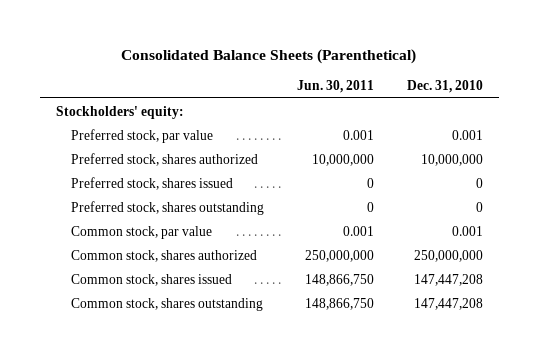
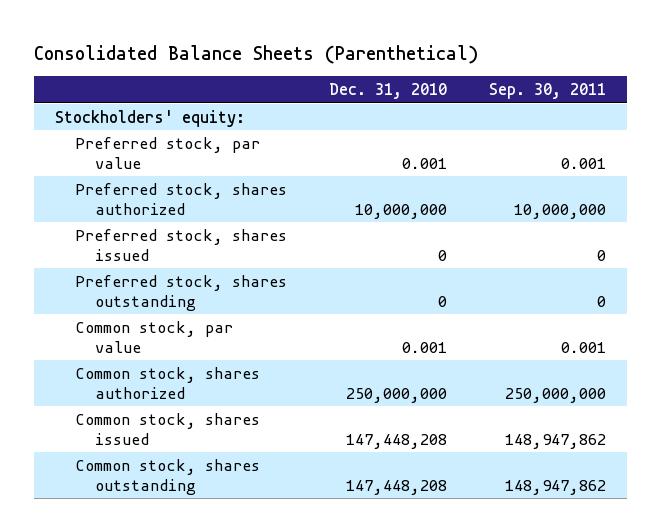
[297,79,375,93] Jun. 30, 2011 -> none
none -> [488,83,606,100] Sep. 30, 2011
[413,273,483,286] 147,447,208 -> [345,433,447,449] 147,448,208
[413,297,483,310] 147,447,208 -> [345,479,447,495] 147,448,208

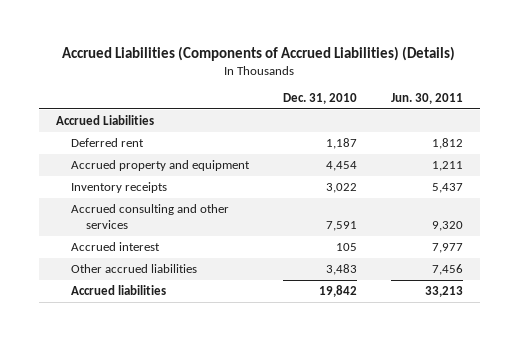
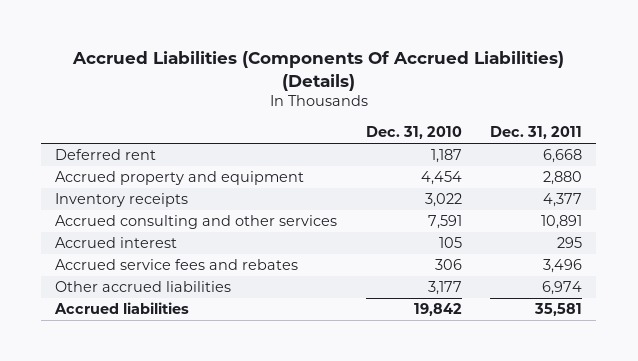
[62,46,456,62] Accrued Liabilities (Components of Accrued Liabilities) (Details) -> [71,50,564,91] Accrued Liabilities (Components Of Accrued Liabilities) (Details)
[390,93,463,105] Jun. 30, 2011 -> none
none -> [490,126,583,140] Dec. 31, 2011
[55,114,154,125] Accrued Liabilities -> none
none -> [55,259,299,271] Accrued service fees and rebates
[325,263,357,275] 3,483 -> [427,281,462,296] 3,177

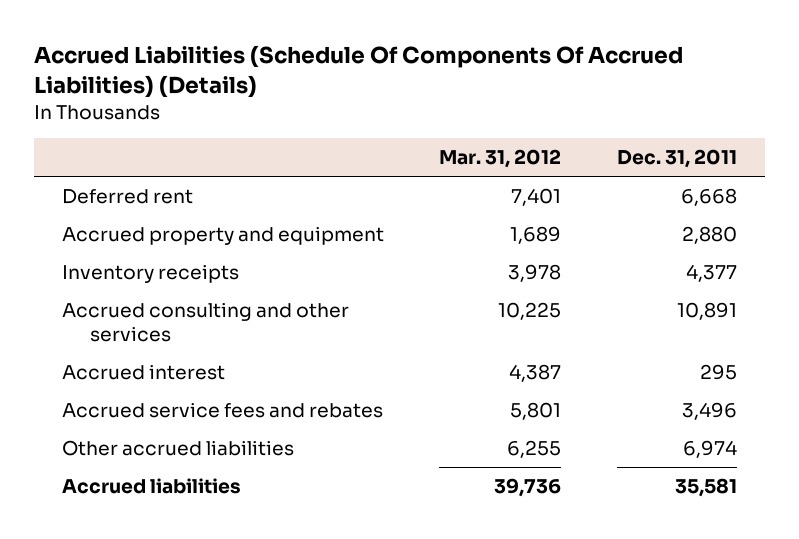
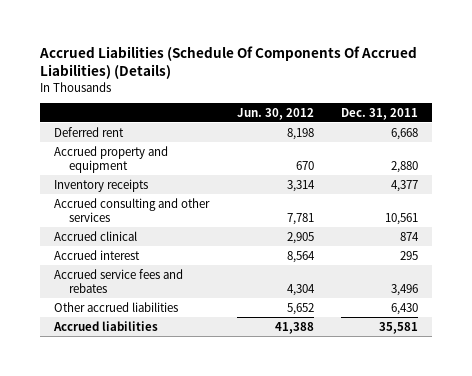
[439,149,562,169] Mar. 31, 2012 -> none
none -> [236,107,314,120] Jun. 30, 2012
[677,301,738,320] 10,891 -> [385,212,419,225] 10,561
none -> [53,230,137,241] Accrued clinical
[683,439,738,458] 6,974 -> [391,302,419,315] 6,430

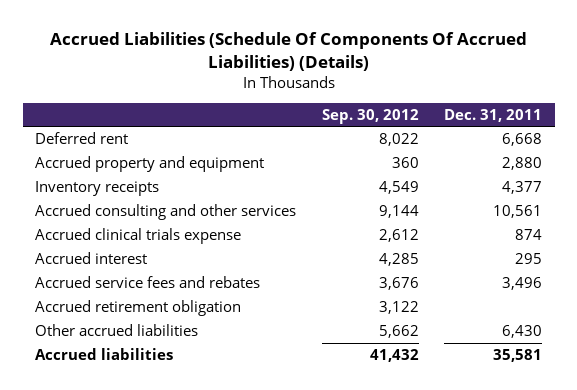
[236,107,314,120] Jun. 30, 2012 -> none
none -> [321,108,419,124] Sep. 30, 2012
[53,230,137,241] Accrued clinical -> [35,228,242,245] Accrued clinical trials expense
none -> [35,300,242,317] Accrued retirement obligation

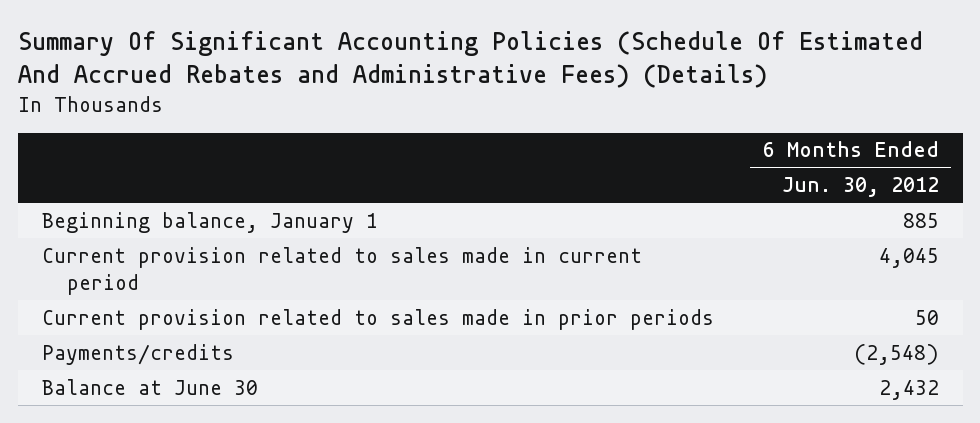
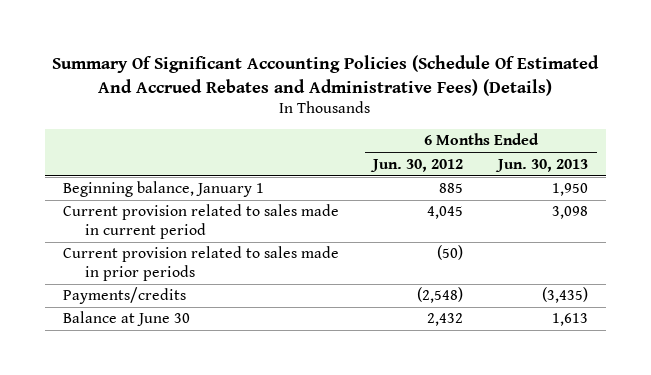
none -> [495,158,589,172] Jun. 30, 2013
[914,309,939,325] 50 -> [437,245,464,261] (50)

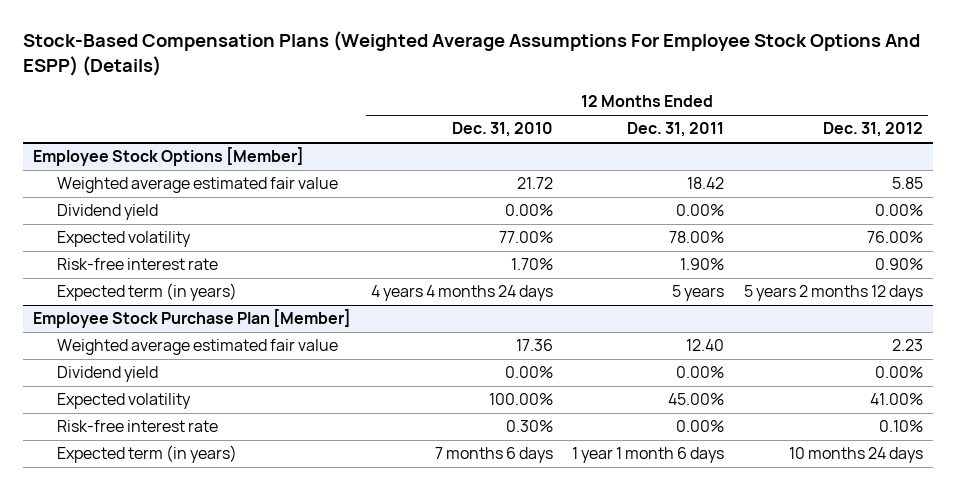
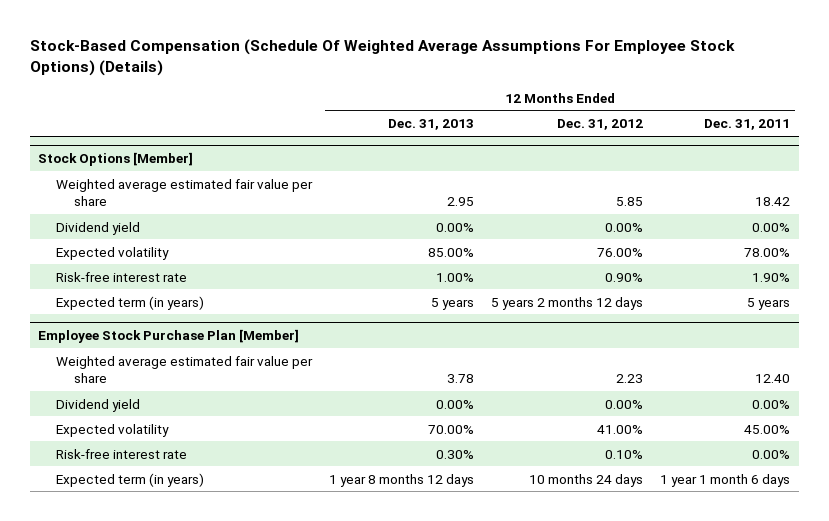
[22,31,920,77] Stock-Based Compensation Plans (Weighted Average Assumptions For Employee Stock Options And ESPP) (Details) -> [29,38,735,76] Stock-Based Compensation (Schedule Of Weighted Average Assumptions For Employee Stock Options) (Details)
[451,122,553,138] Dec. 31, 2010 -> none
none -> [388,119,475,131] Dec. 31, 2013
[32,147,304,167] Employee Stock Options [Member] -> [38,152,194,167] Stock Options [Member]
[56,177,338,194] Weighted average estimated fair value -> [56,178,314,206] Weighted average estimated fair value per share
[56,339,338,356] Weighted average estimated fair value -> [56,355,314,383] Weighted average estimated fair value per share

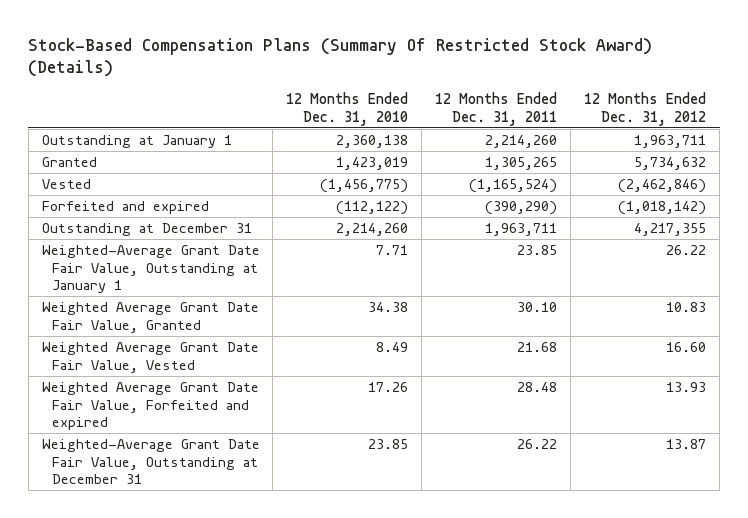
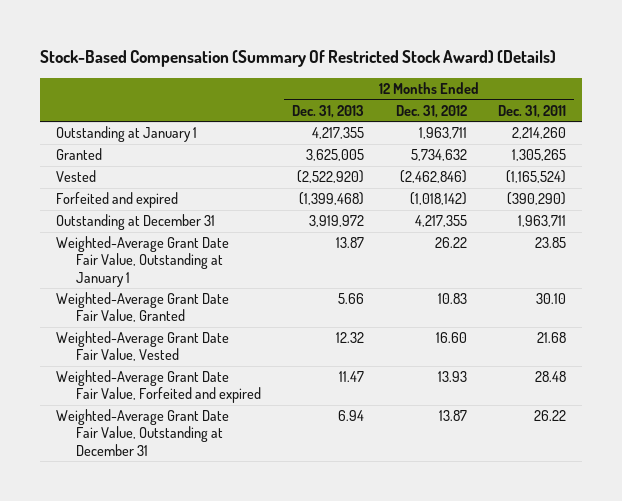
[28,37,653,78] Stock-Based Compensation Plans (Summary Of Restricted Stock Award) (Details) -> [40,50,557,68] Stock-Based Compensation (Summary Of Restricted Stock Award) (Details)
[286,92,409,126] 12 Months Ended Dec. 31, 2010 -> none
none -> [292,104,365,118] Dec. 31, 2013
[41,302,259,333] Weighted Average Grant Date Fair Value, Granted -> [56,292,230,323] Weighted-Average Grant Date Fair Value, Granted
[41,342,259,373] Weighted Average Grant Date Fair Value, Vested -> [56,331,230,362] Weighted-Average Grant Date Fair Value, Vested
[41,382,259,431] Weighted Average Grant Date Fair Value, Forfeited and expired -> [56,370,261,404] Weighted-Average Grant Date Fair Value, Forfeited and expired

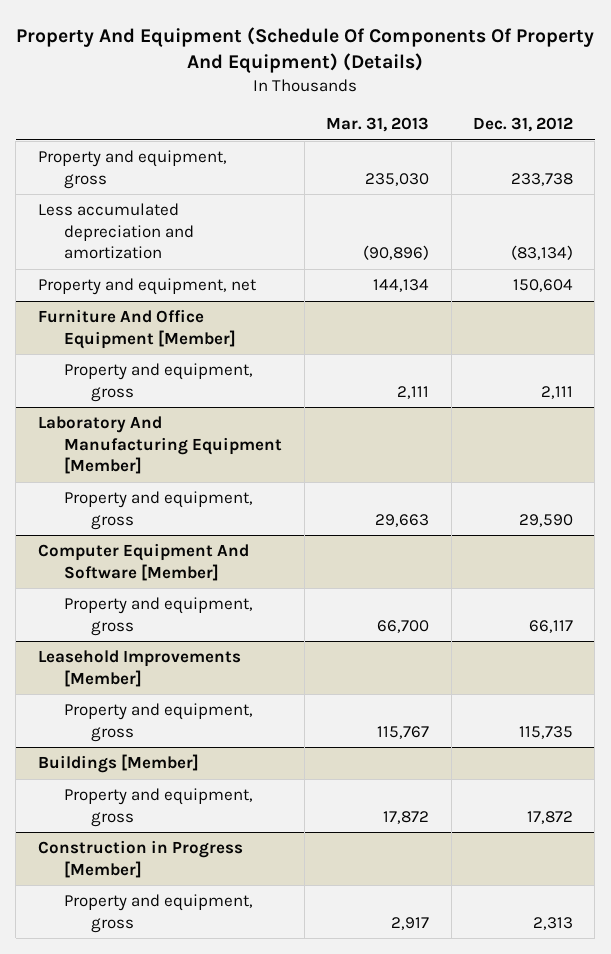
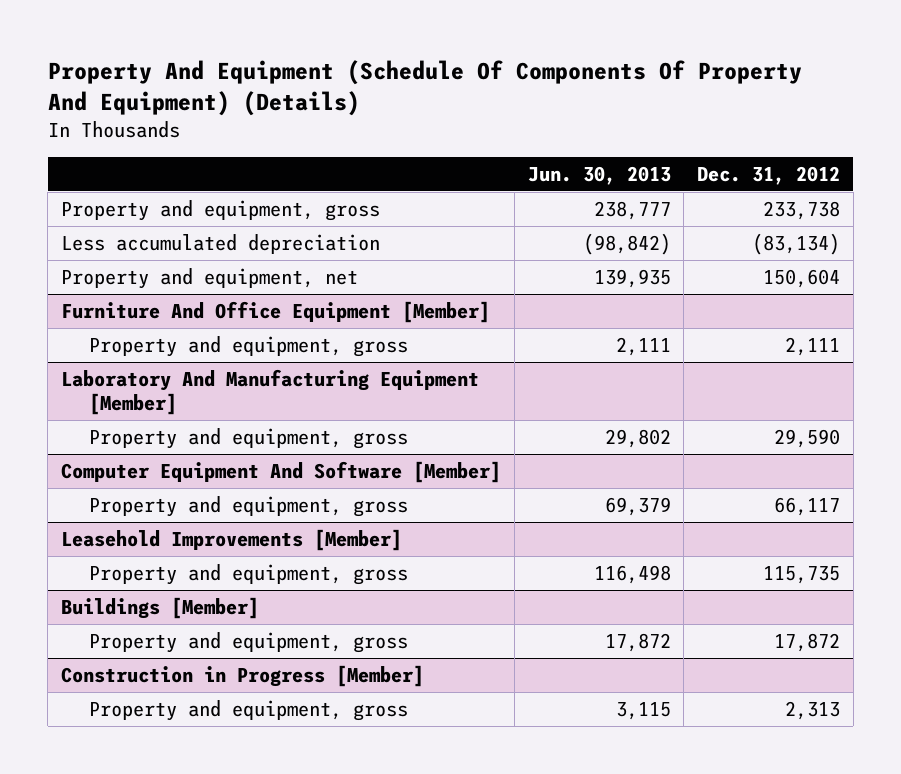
[326,117,430,133] Mar. 31, 2013 -> none
none -> [527,166,671,186] Jun. 30, 2013
[37,203,195,260] Less accumulated depreciation and amortization -> [60,233,380,254] Less accumulated depreciation

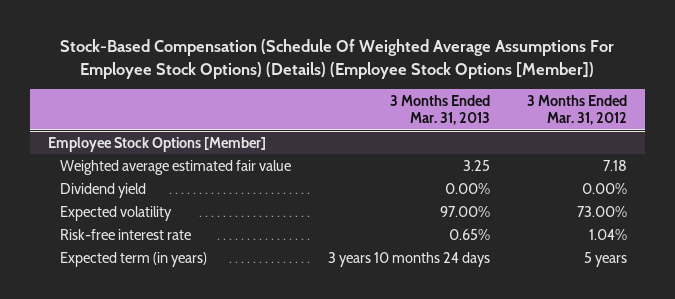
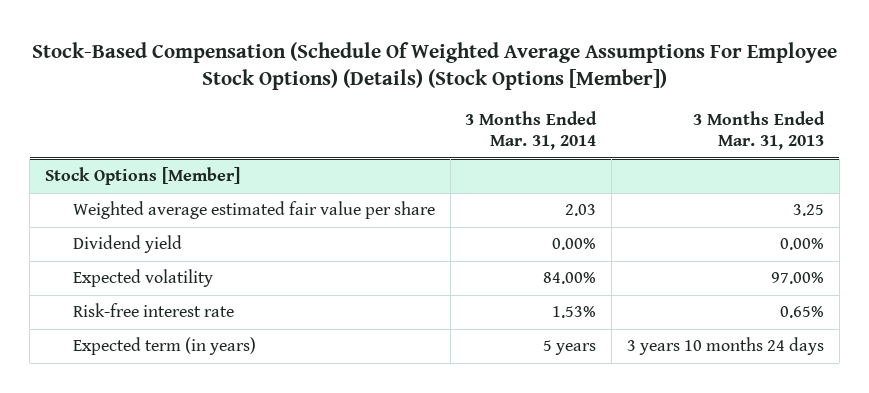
[60,39,615,79] Stock-Based Compensation (Schedule Of Weighted Average Assumptions For Employee Stock Options) (Details) (Employee Stock Options [Member]) -> [31,41,837,91] Stock-Based Compensation (Schedule Of Weighted Average Assumptions For Employee Stock Options) (Details) (Stock Options [Member])
[526,94,627,126] 3 Months Ended Mar. 31, 2012 -> none
none -> [465,111,598,151] 3 Months Ended Mar. 31, 2014
[48,136,267,152] Employee Stock Options [Member] -> [45,167,241,186] Stock Options [Member]
[60,159,292,175] Weighted average estimated fair value -> [72,201,435,220] Weighted average estimated fair value per share

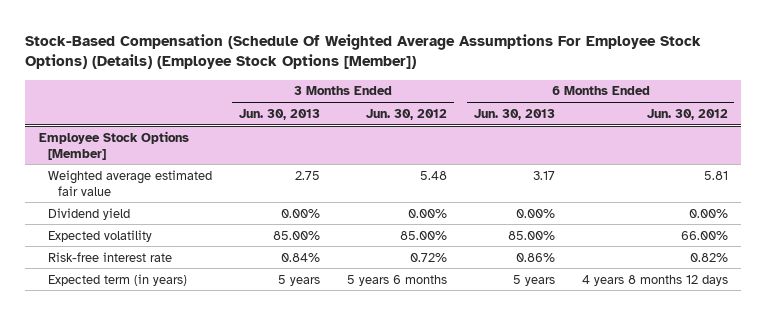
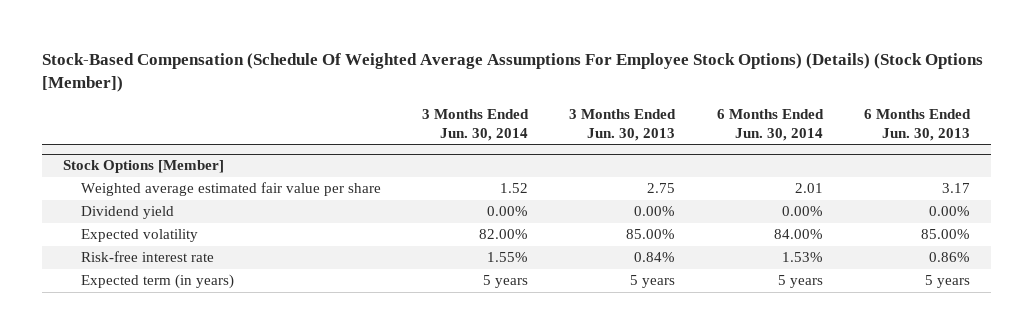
[25,33,702,70] Stock-Based Compensation (Schedule Of Weighted Average Assumptions For Employee Stock Options) (Details) (Employee Stock Options [Member]) -> [42,53,984,93] Stock-Based Compensation (Schedule Of Weighted Average Assumptions For Employee Stock Options) (Details) (Stock Options [Member])
[365,108,447,120] Jun. 30, 2012 -> none
[646,108,728,120] Jun. 30, 2012 -> none
none -> [422,109,530,141] 3 Months Ended Jun. 30, 2014
none -> [716,109,824,141] 6 Months Ended Jun. 30, 2014
[38,130,189,160] Employee Stock Options [Member] -> [62,160,224,174] Stock Options [Member]
[48,169,213,196] Weighted average estimated fair value -> [80,182,381,197] Weighted average estimated fair value per share

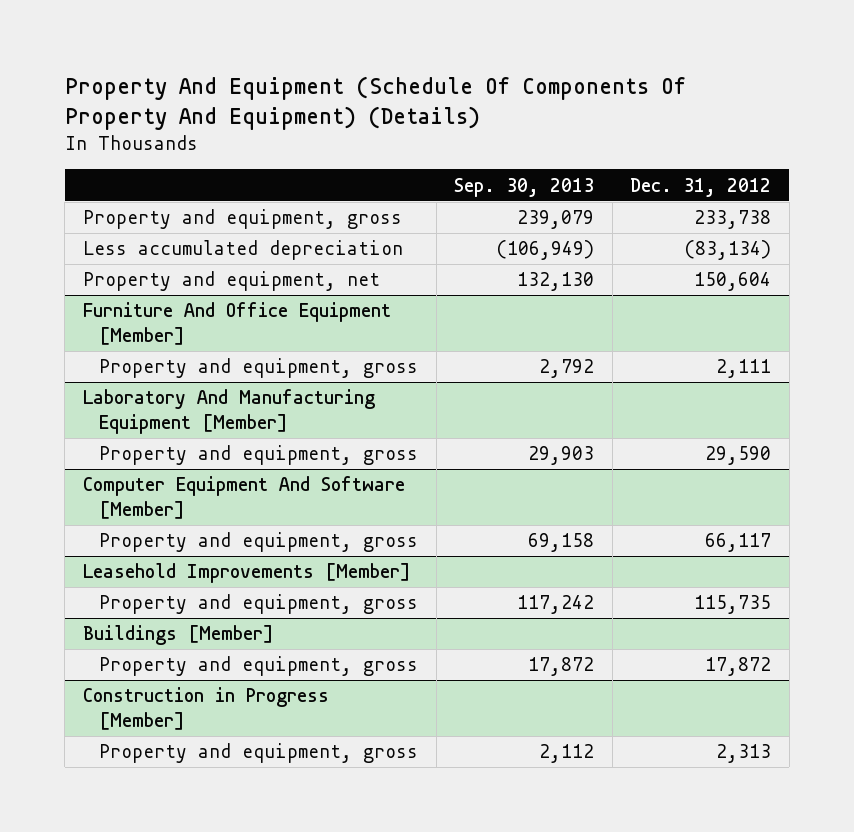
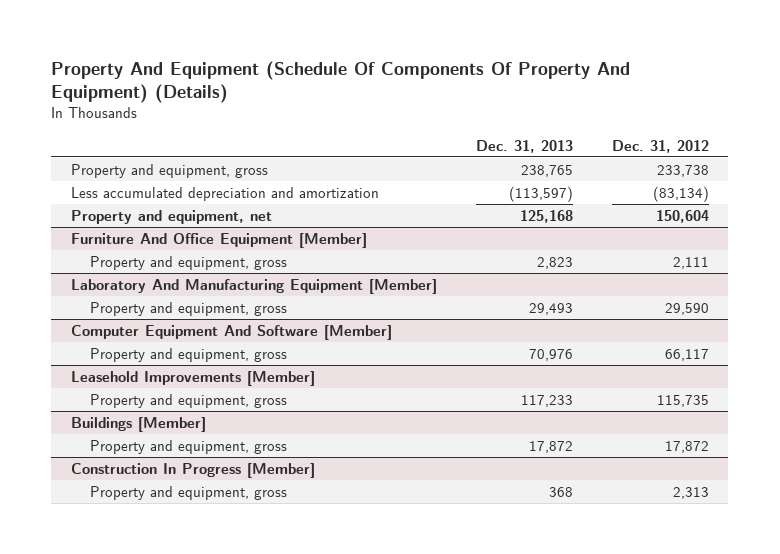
[454,177,595,197] Sep. 30, 2013 -> none
none -> [475,139,573,153] Dec. 31, 2013
[82,240,403,261] Less accumulated depreciation -> [70,187,379,202] Less accumulated depreciation and amortization
[82,687,329,730] Construction in Progress [Member] -> [70,463,315,479] Construction In Progress [Member]

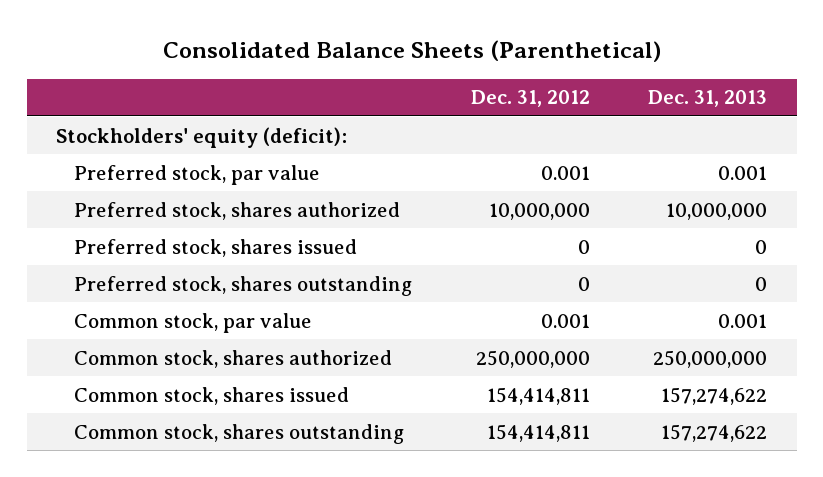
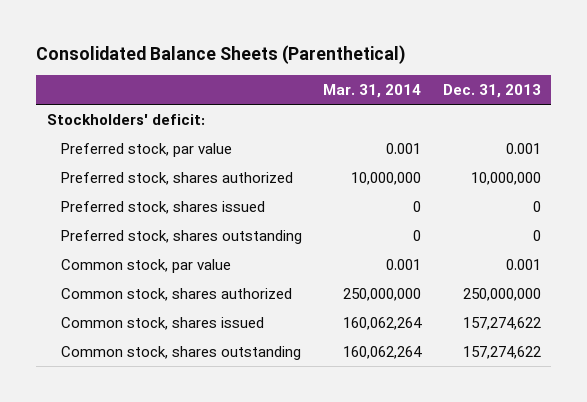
[470,90,590,108] Dec. 31, 2012 -> none
none -> [323,83,422,98] Mar. 31, 2014
[56,126,348,148] Stockholders' equity (deficit): -> [46,114,205,126] Stockholders' deficit:

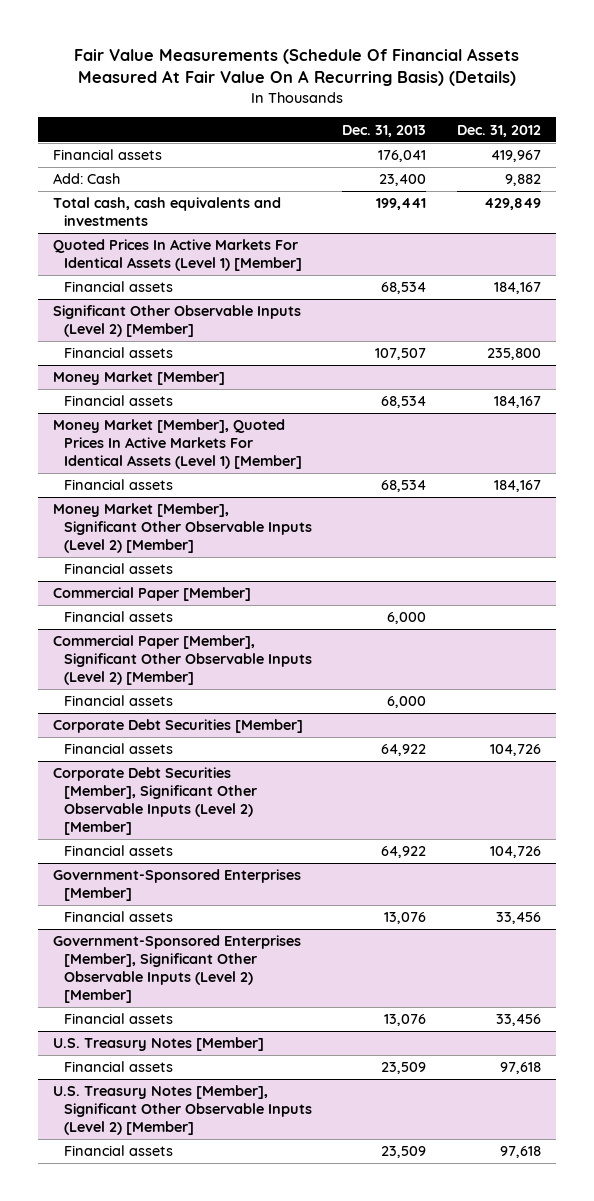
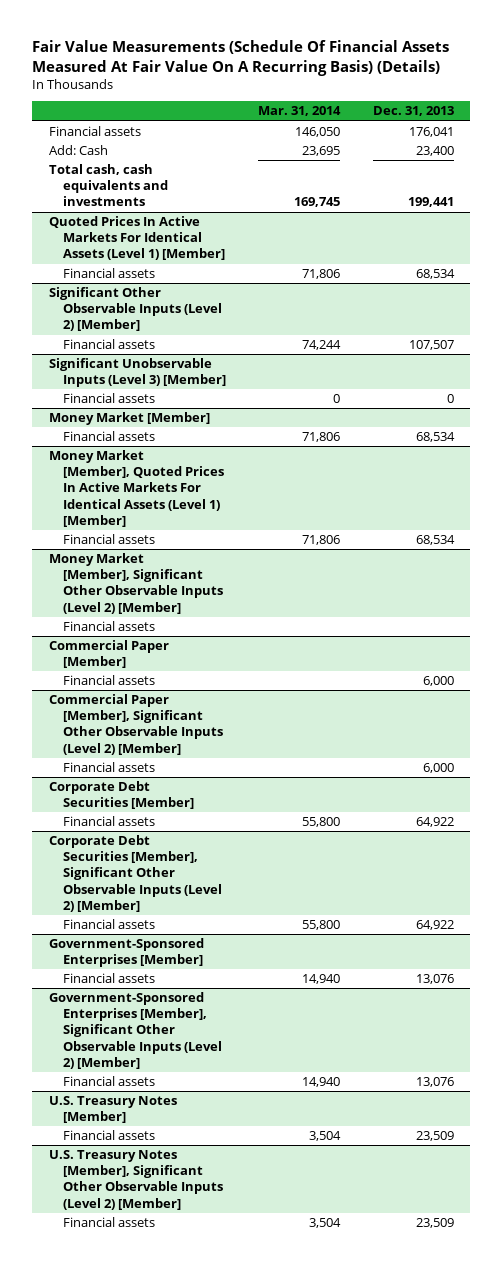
[456,124,541,137] Dec. 31, 2012 -> none
none -> [258,106,342,117] Mar. 31, 2014
none -> [48,358,226,388] Significant Unobservable Inputs (Level 3) [Member]
none -> [62,393,155,404] Financial assets

